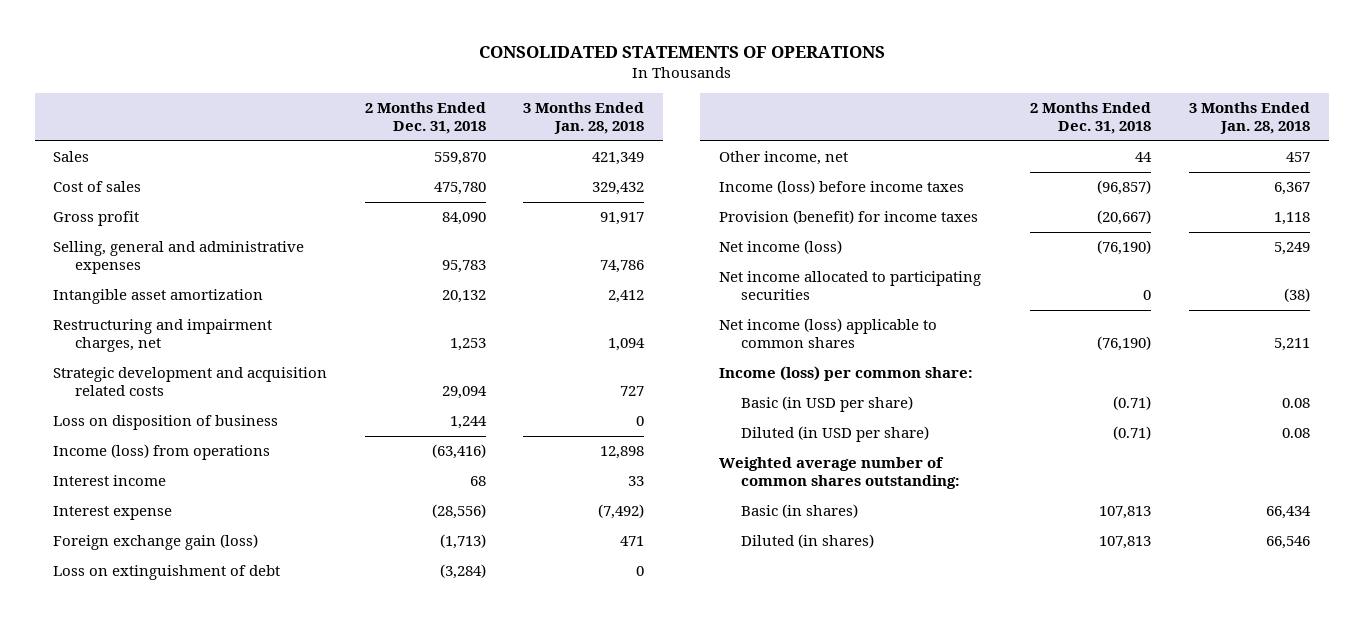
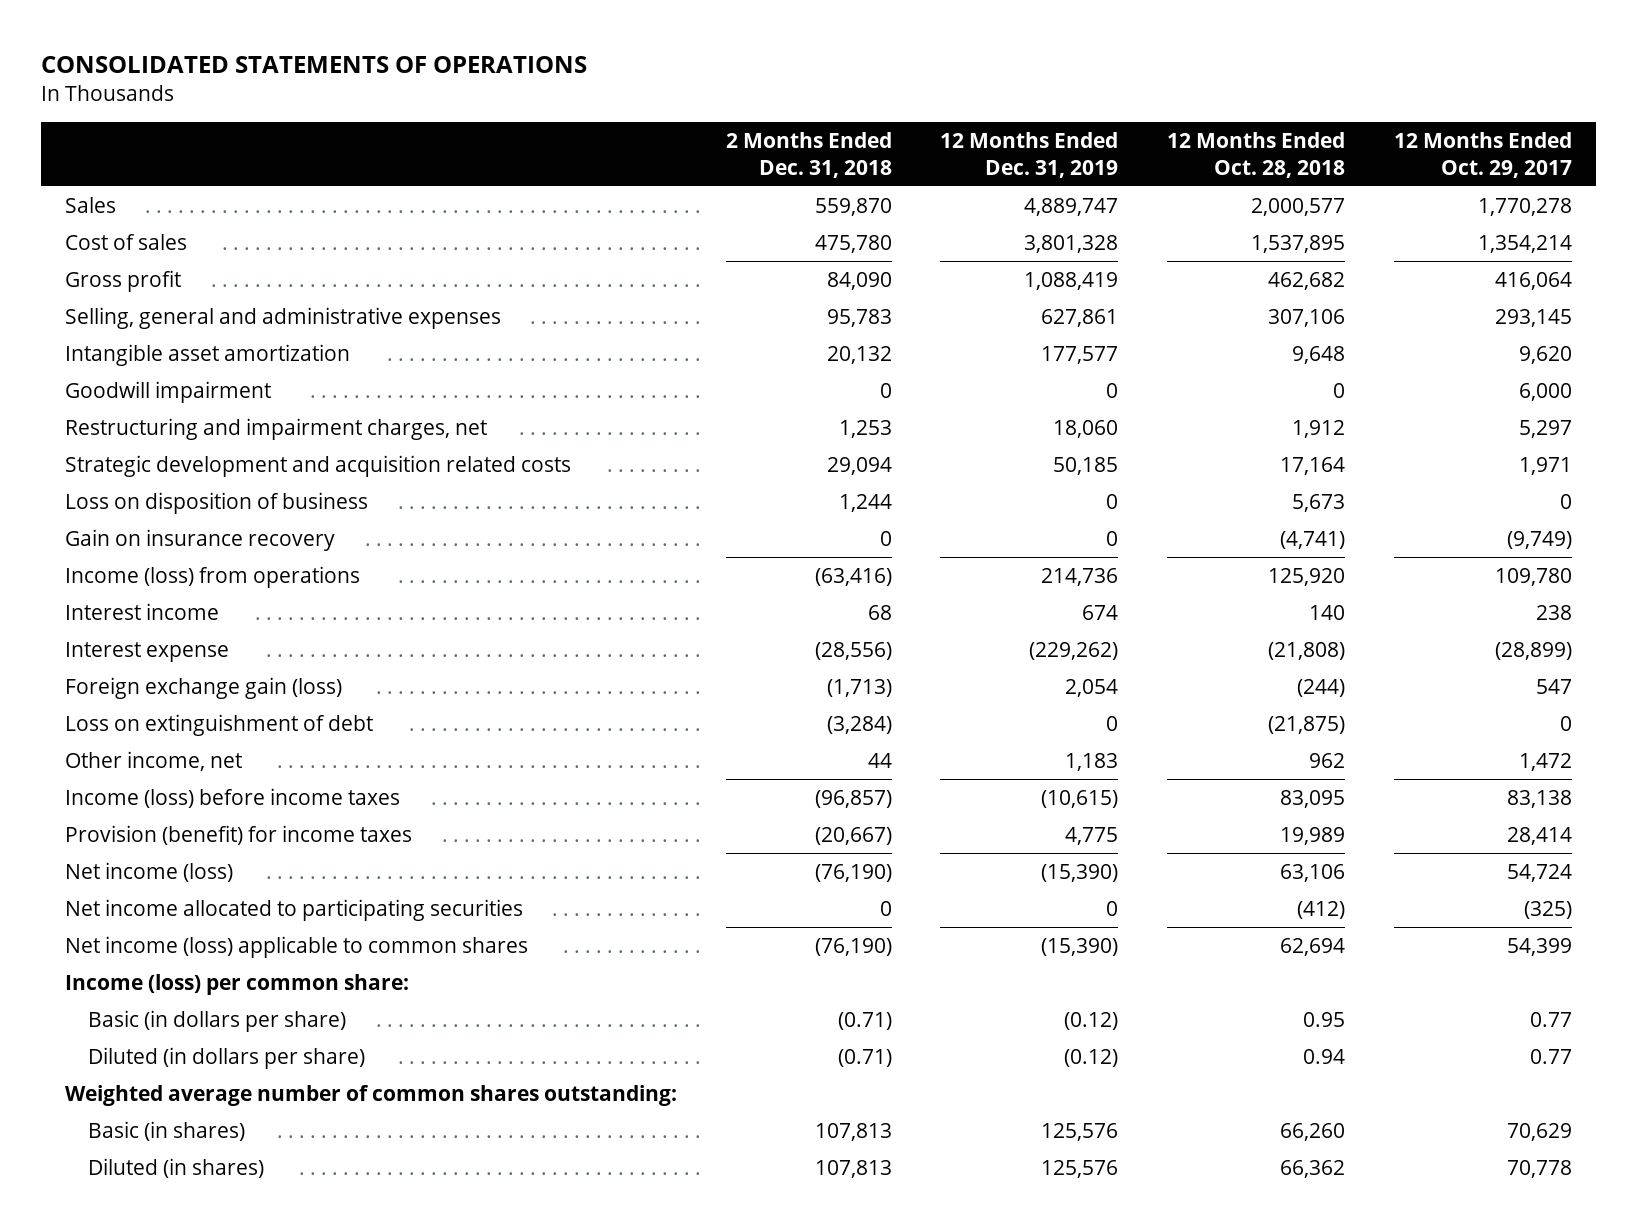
[523,102,645,135] 3 Months Ended Jan. 28, 2018 -> none
none -> [940,132,1119,178] 12 Months Ended Dec. 31, 2019
none -> [1166,132,1345,178] 12 Months Ended Oct. 28, 2018
none -> [1393,132,1572,178] 12 Months Ended Oct. 29, 2017
none -> [65,380,272,403] Goodwill impairment
none -> [65,528,336,551] Gain on insurance recovery
[740,396,913,413] Basic (in USD per share) -> [87,1009,346,1032] Basic (in dollars per share)
[740,426,929,443] Diluted (in USD per share) -> [87,1046,365,1069] Diluted (in dollars per share)

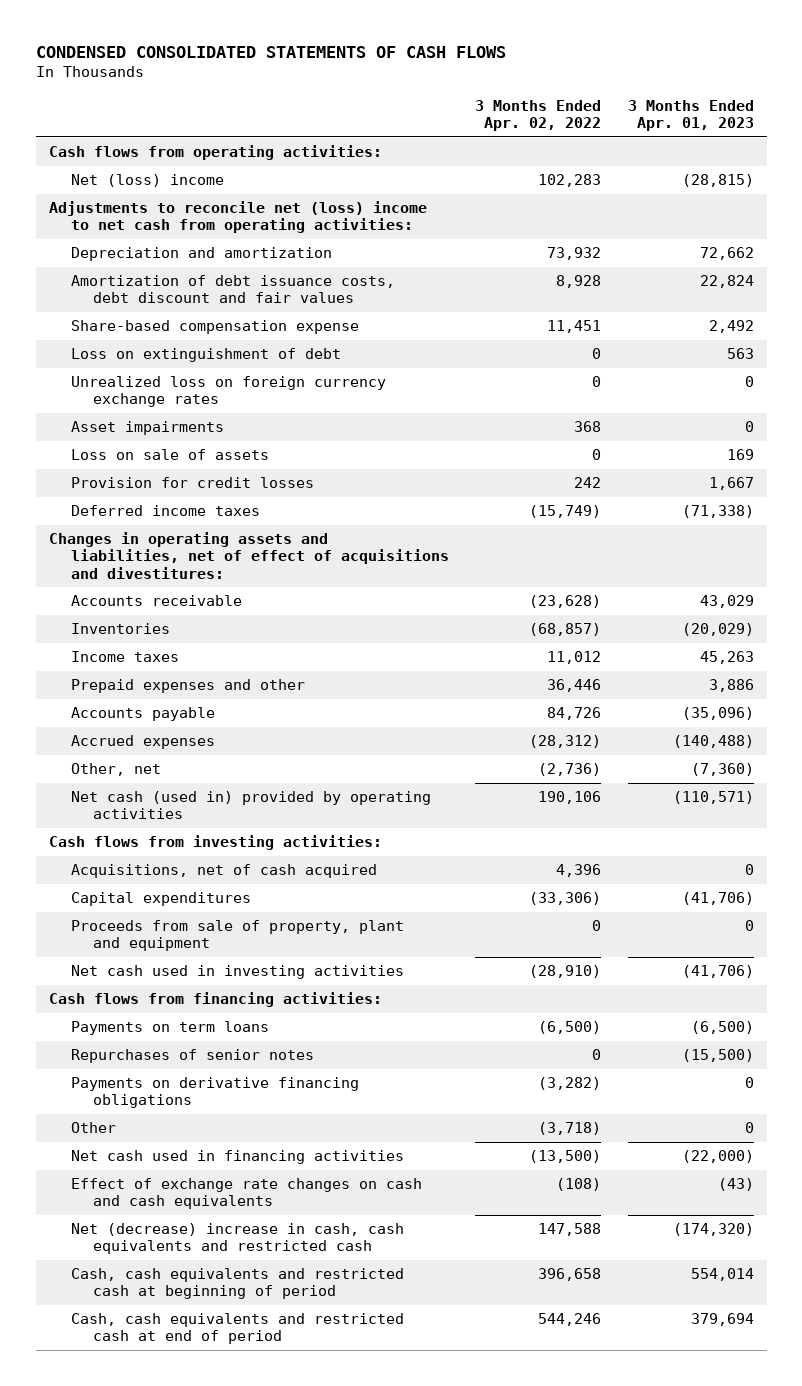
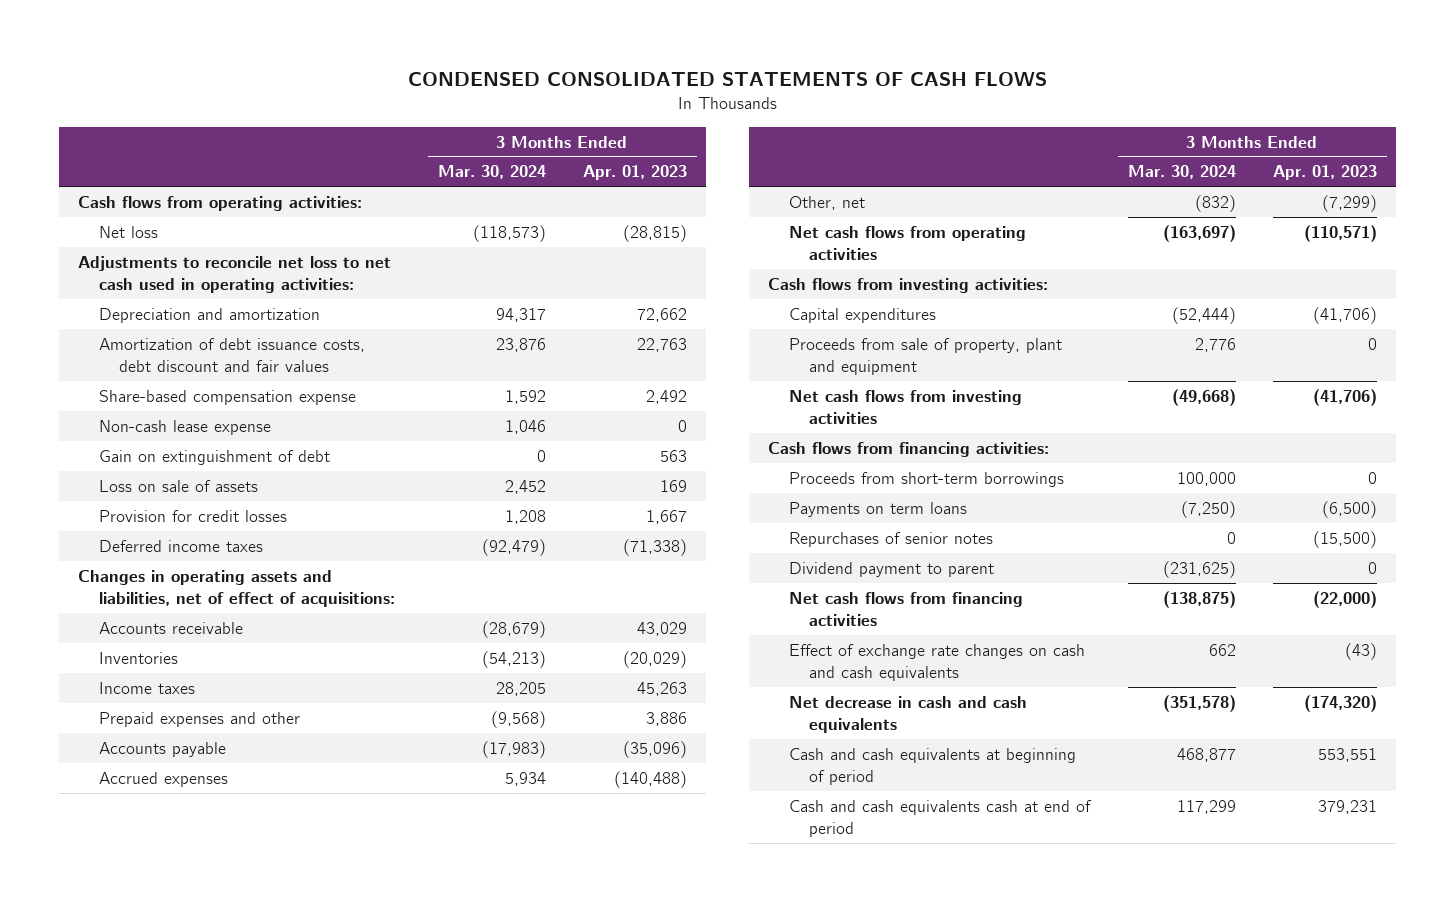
[475,99,602,132] 3 Months Ended Apr. 02, 2022 -> none
none -> [437,165,546,180] Mar. 30, 2024
[71,174,225,188] Net (loss) income -> [98,225,158,238] Net loss
[48,201,427,234] Adjustments to reconcile net (loss) income to net cash from operating activities: -> [78,255,392,293] Adjustments to reconcile net loss to net cash used in operating activities:
[699,275,754,289] 22,824 -> [637,337,688,352] 22,763
[71,376,387,408] Unrealized loss on foreign currency exchange rates -> none
[71,421,225,436] Asset impairments -> none
none -> [98,419,271,435] Non-cash lease expense
[71,348,342,363] Loss on extinguishment of debt -> [98,449,330,465] Gain on extinguishment of debt
[48,532,450,579] Changes in operating assets and liabilities, net of effect of acquisitions and divestitures: -> [78,569,395,607] Changes in operating assets and liabilities, net of effect of acquisitions:
[690,763,754,777] (7,360) -> [1322,194,1378,212] (7,299)
[71,791,432,820] Net cash (used in) provided by operating activities -> [788,225,1026,260] Net cash flows from operating activities
[71,864,378,879] Acquisitions, net of cash acquired -> none
[71,965,405,980] Net cash used in investing activities -> [788,389,1022,424] Net cash flows from investing activities
none -> [788,471,1064,487] Proceeds from short-term borrowings
[71,1077,360,1109] Payments on derivative financing obligations -> none
[71,1122,117,1134] Other -> none
none -> [788,561,994,577] Dividend payment to parent
[71,1150,405,1165] Net cash used in financing activities -> [788,591,1023,626] Net cash flows from financing activities
[71,1223,405,1255] Net (decrease) increase in cash, cash equivalents and restricted cash -> [788,695,1027,733] Net decrease in cash and cash equivalents
[71,1268,405,1300] Cash, cash equivalents and restricted cash at beginning of period -> [788,747,1076,785] Cash and cash equivalents at beginning of period
[690,1268,754,1282] 554,014 -> [1318,747,1378,762] 553,551
[71,1313,405,1345] Cash, cash equivalents and restricted cash at end of period -> [788,799,1092,837] Cash and cash equivalents cash at end of period
[690,1313,754,1327] 379,694 -> [1318,799,1378,814] 379,231

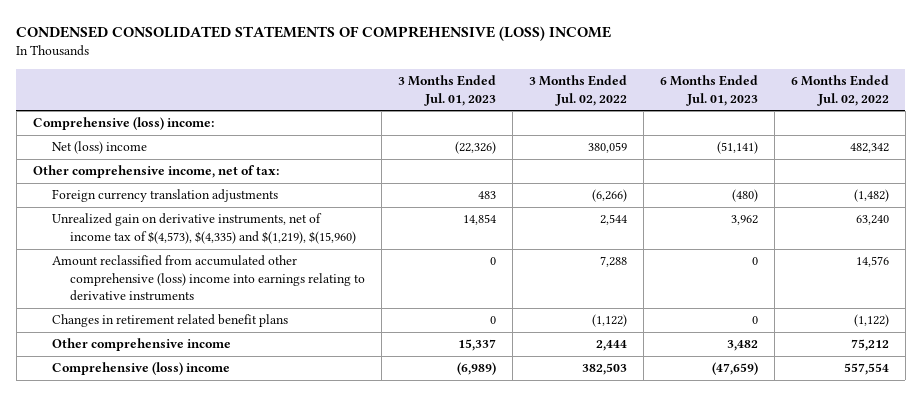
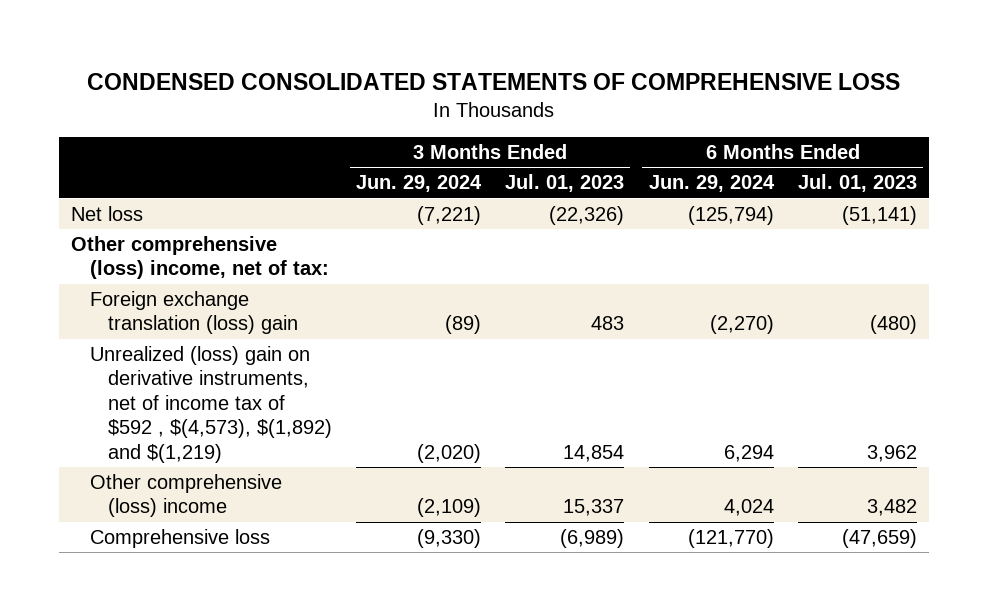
[16,26,612,42] CONDENSED CONSOLIDATED STATEMENTS OF COMPREHENSIVE (LOSS) INCOME -> [86,73,900,91] CONDENSED CONSOLIDATED STATEMENTS OF COMPREHENSIVE LOSS
[529,75,628,106] 3 Months Ended Jul. 02, 2022 -> none
[790,75,889,106] 6 Months Ended Jul. 02, 2022 -> none
none -> [356,175,483,193] Jun. 29, 2024
none -> [648,175,775,193] Jun. 29, 2024
[32,117,214,131] Comprehensive (loss) income: -> none
[51,255,366,302] Amount reclassified from accumulated other comprehensive (loss) income into earnings relating to derivative instruments -> none
[51,314,288,328] Changes in retirement related benefit plans -> none
[51,141,147,155] Net (loss) income -> [71,206,144,222] Net loss
[32,165,279,179] Other comprehensive income, net of tax: -> [71,236,329,280] Other comprehensive (loss) income, net of tax:
[51,189,278,203] Foreign currency translation adjustments -> [89,291,298,335] Foreign exchange translation (loss) gain
[51,213,357,244] Unrealized gain on derivative instruments, net of income tax of $(4,573), $(4,335) and $(1,219), $(15,960) -> [89,346,332,463] Unrealized (loss) gain on derivative instruments, net of income tax of $592 , $(4,573), $(1,892) and $(1,219)
[51,338,231,352] Other comprehensive income -> [89,474,282,518] Other comprehensive (loss) income
[51,362,230,376] Comprehensive (loss) income -> [89,529,270,549] Comprehensive loss

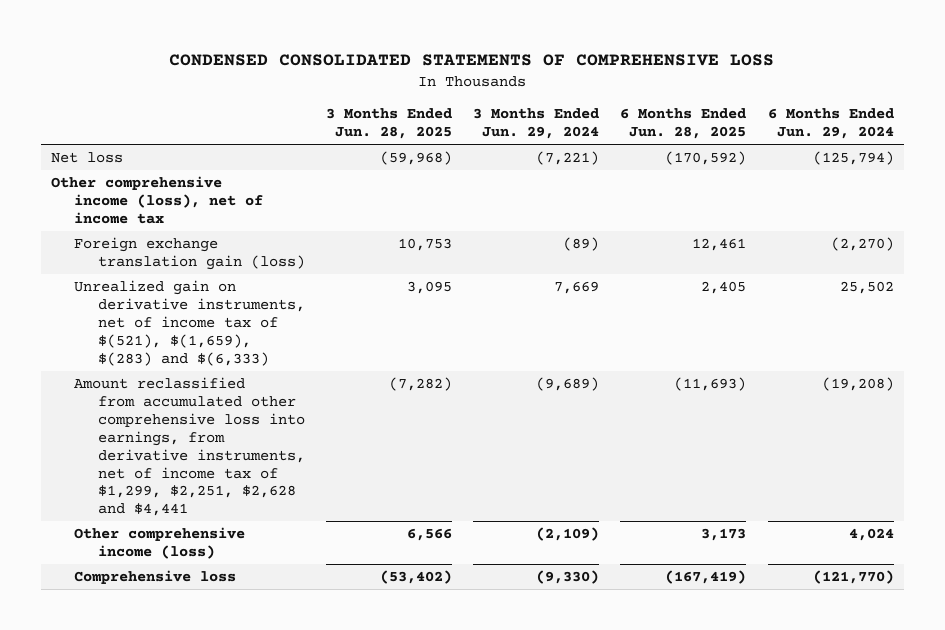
[505,174,625,193] Jul. 01, 2023 -> none
[797,174,917,193] Jul. 01, 2023 -> none
none -> [325,108,452,140] 3 Months Ended Jun. 28, 2025
none -> [620,108,747,140] 6 Months Ended Jun. 28, 2025
[71,236,329,280] Other comprehensive (loss) income, net of tax: -> [51,176,264,224] Other comprehensive income (loss), net of income tax
[89,291,298,335] Foreign exchange translation (loss) gain -> [74,237,305,271] Foreign exchange translation gain (loss)
[89,346,332,463] Unrealized (loss) gain on derivative instruments, net of income tax of $592 , $(4,573), $(1,892) and $(1,219) -> [74,280,305,366] Unrealized gain on derivative instruments, net of income tax of $(521), $(1,659), $(283) and $(6,333)
[417,443,482,463] (2,020) -> [554,281,600,295] 7,669
[723,444,774,462] 6,294 -> [839,281,894,295] 25,502
none -> [74,377,305,517] Amount reclassified from accumulated other comprehensive loss into earnings, from derivative instruments, net of income tax of $1,299, $2,251, $2,628 and $4,441
[89,474,282,518] Other comprehensive (loss) income -> [74,527,246,560] Other comprehensive income (loss)

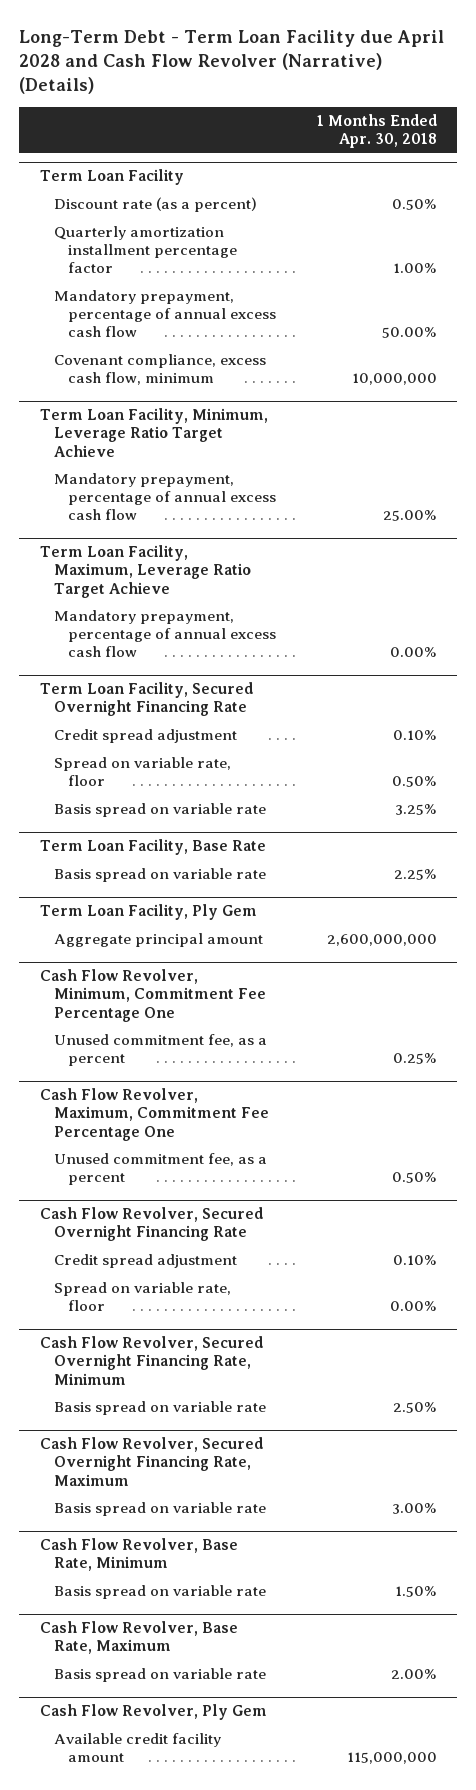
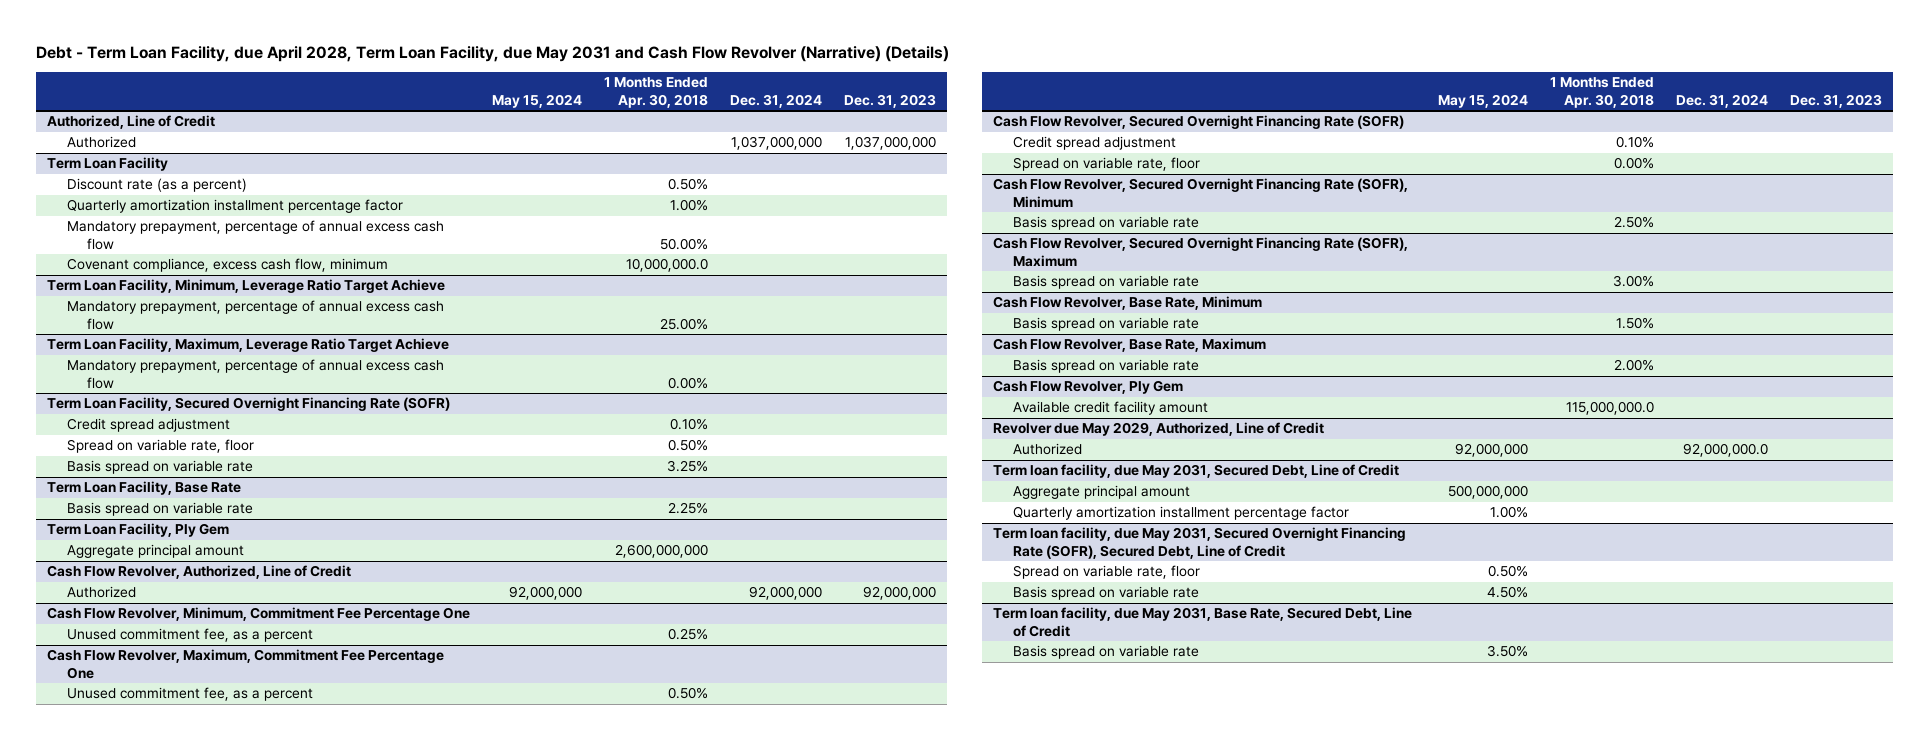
[19,30,445,95] Long-Term Debt - Term Loan Facility due April 2028 and Cash Flow Revolver (Narrative) (Details) -> [36,45,950,62] Debt - Term Loan Facility, due April 2028, Term Loan Facility, due May 2031 and Cash Flow Revolver (Narrative) (Details)
none -> [492,93,583,108] May 15, 2024
none -> [730,93,823,108] Dec. 31, 2024
none -> [844,93,937,108] Dec. 31, 2023
none -> [47,115,216,130] Authorized, Line of Credit
none -> [67,136,137,149] Authorized
[351,373,437,386] 10,000,000 -> [626,258,709,273] 10,000,000.0
[39,682,253,717] Term Loan Facility, Secured Overnight Financing Rate -> [47,397,451,412] Term Loan Facility, Secured Overnight Financing Rate (SOFR)
none -> [47,565,352,580] Cash Flow Revolver, Authorized, Line of Credit
none -> [67,586,137,599] Authorized
[39,1207,263,1242] Cash Flow Revolver, Secured Overnight Financing Rate -> [992,115,1404,130] Cash Flow Revolver, Secured Overnight Financing Rate (SOFR)
[39,1336,263,1385] Cash Flow Revolver, Secured Overnight Financing Rate, Minimum -> [992,178,1408,208] Cash Flow Revolver, Secured Overnight Financing Rate (SOFR), Minimum
[39,1437,263,1486] Cash Flow Revolver, Secured Overnight Financing Rate, Maximum -> [992,237,1408,267] Cash Flow Revolver, Secured Overnight Financing Rate (SOFR), Maximum
[346,1752,437,1765] 115,000,000 -> [1565,401,1654,416] 115,000,000.0
none -> [992,422,1324,437] Revolver due May 2029, Authorized, Line of Credit
none -> [1012,443,1082,456] Authorized
none -> [992,464,1399,479] Term loan facility, due May 2031, Secured Debt, Line of Credit
none -> [1012,485,1190,500] Aggregate principal amount
none -> [1012,506,1349,521] Quarterly amortization installment percentage factor
none -> [992,527,1406,559] Term loan facility, due May 2031, Secured Overnight Financing Rate (SOFR), Secured Debt, Line of Credit
none -> [1012,565,1200,580] Spread on variable rate, floor
none -> [1012,586,1199,601] Basis spread on variable rate
none -> [992,607,1412,637] Term loan facility, due May 2031, Base Rate, Secured Debt, Line of Credit
none -> [1012,645,1199,660] Basis spread on variable rate

